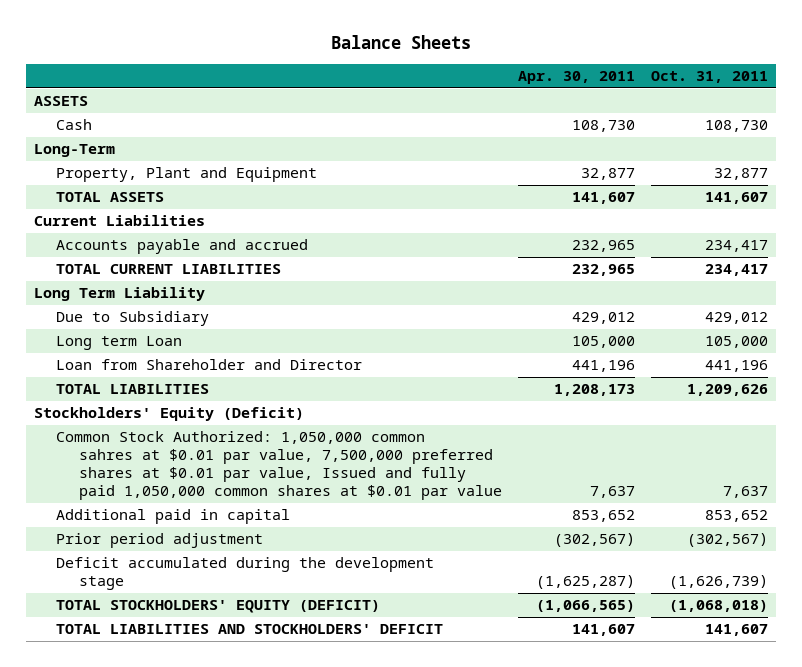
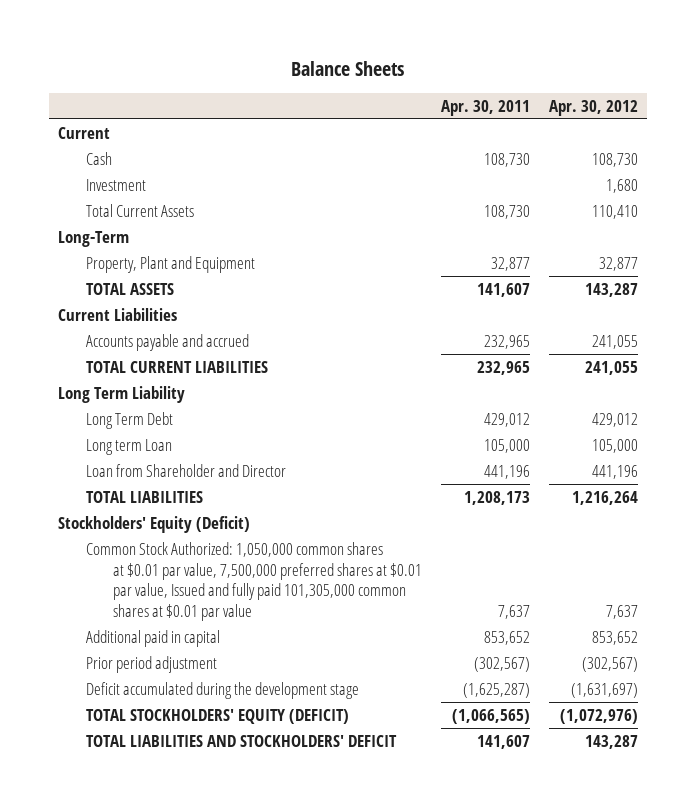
[650,71,768,84] Oct. 31, 2011 -> none
none -> [548,99,638,116] Apr. 30, 2012
[33,96,88,107] ASSETS -> none
none -> [58,127,111,140] Current
none -> [85,179,146,192] Investment
none -> [85,204,194,218] Total Current Assets
[56,311,210,327] Due to Subsidiary -> [85,412,173,430] Long Term Debt
[56,431,502,501] Common Stock Authorized: 1,050,000 common sahres at $0.01 par value, 7,500,000 preferred shares at $0.01 par value, Issued and fully paid 1,050,000 common shares at $0.01 par value -> [85,542,423,621] Common Stock Authorized: 1,050,000 common shares at $0.01 par value, 7,500,000 preferred shares at $0.01 par value, Issued and fully paid 101,305,000 common shares at $0.01 par value

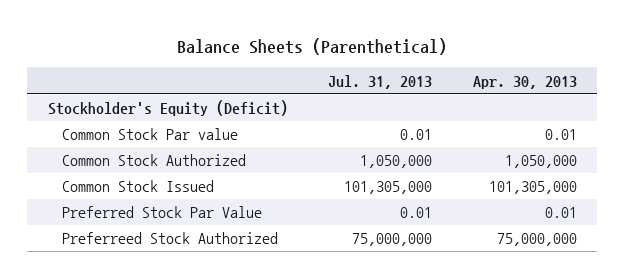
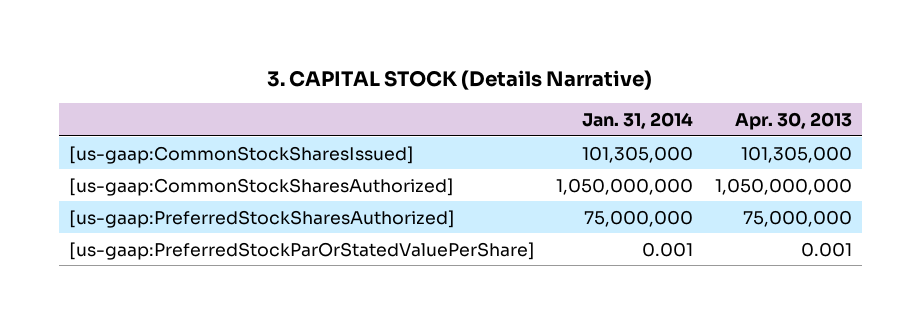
[177,37,448,55] Balance Sheets (Parenthetical) -> [267,69,653,90] 3. CAPITAL STOCK (Details Narrative)
[328,74,433,89] Jul. 31, 2013 -> none
none -> [582,111,694,129] Jan. 31, 2014
[47,100,288,117] Stockholder's Equity (Deficit) -> none
[62,128,239,141] Common Stock Par value -> none
[62,154,247,167] Common Stock Authorized -> none
[62,206,263,219] Preferred Stock Par Value -> none
[62,180,215,193] Common Stock Issued -> [69,145,415,164] [us-gaap:CommonStockSharesIssued]
none -> [69,177,455,196] [us-gaap:CommonStockSharesAuthorized]
[62,232,279,245] Preferreed Stock Authorized -> [69,209,456,228] [us-gaap:PreferredStockSharesAuthorized]
none -> [69,241,536,260] [us-gaap:PreferredStockParOrStatedValuePerShare]

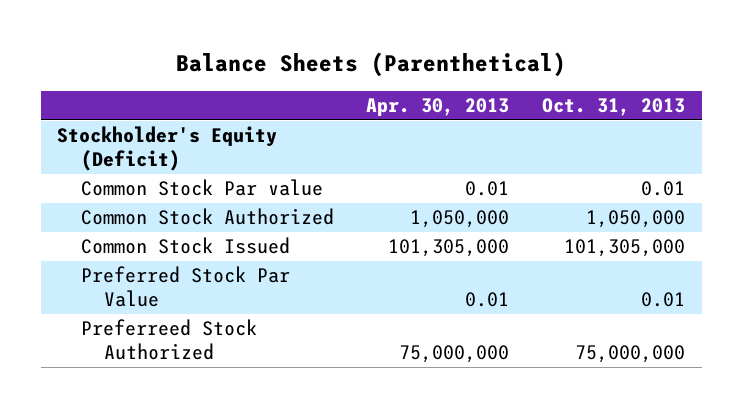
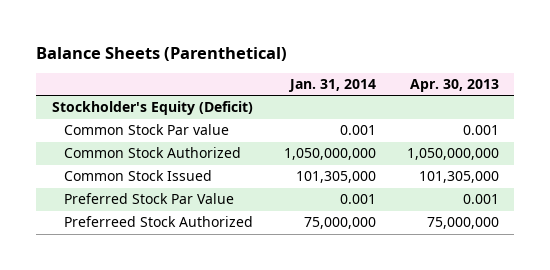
[542,98,686,117] Oct. 31, 2013 -> none
none -> [287,79,376,93] Jan. 31, 2014
[465,181,510,197] 0.01 -> [462,125,499,136] 0.001
[410,210,510,229] 1,050,000 -> [406,148,499,161] 1,050,000,000
[465,292,510,308] 0.01 -> [462,194,499,205] 0.001

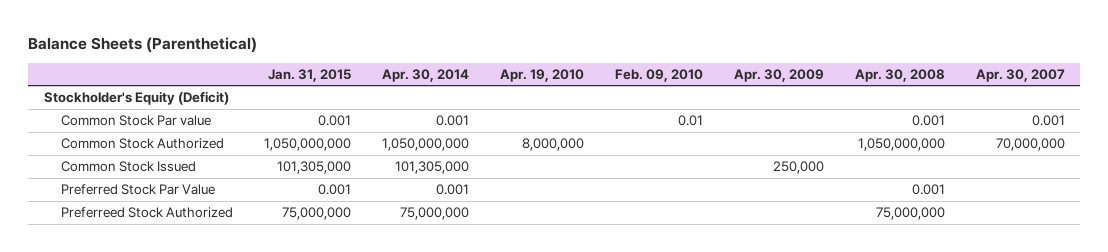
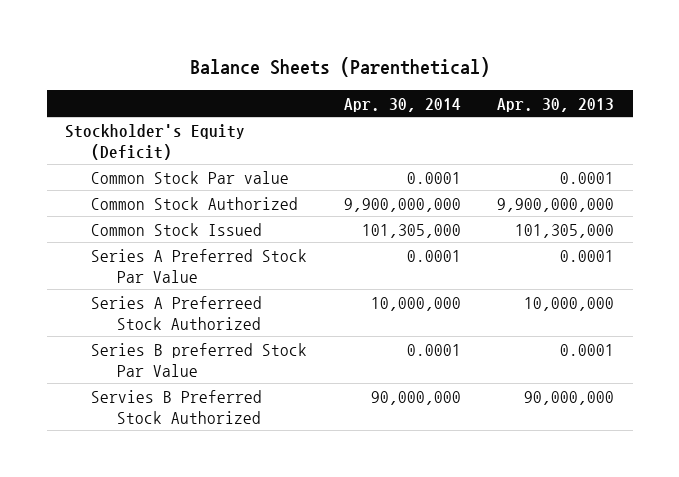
[268,68,352,82] Jan. 31, 2015 -> none
[499,68,584,82] Apr. 19, 2010 -> none
[614,68,703,82] Feb. 09, 2010 -> none
[733,68,824,82] Apr. 30, 2009 -> none
[854,68,945,82] Apr. 30, 2008 -> none
[975,68,1065,82] Apr. 30, 2007 -> none
none -> [497,97,615,112] Apr. 30, 2013
[435,115,469,127] 0.001 -> [406,171,461,184] 0.0001
[381,138,469,152] 1,050,000,000 -> [343,197,461,212] 9,900,000,000
[61,184,216,196] Preferred Stock Par Value -> [90,248,307,283] Series A Preferred Stock Par Value
[435,184,469,196] 0.001 -> [406,249,461,262] 0.0001
[61,207,234,219] Preferreed Stock Authorized -> [90,295,262,330] Series A Preferreed Stock Authorized
[399,207,469,221] 75,000,000 -> [370,296,461,311] 10,000,000
none -> [90,342,307,377] Series B preferred Stock Par Value
none -> [90,389,262,424] Servies B Preferred Stock Authorized

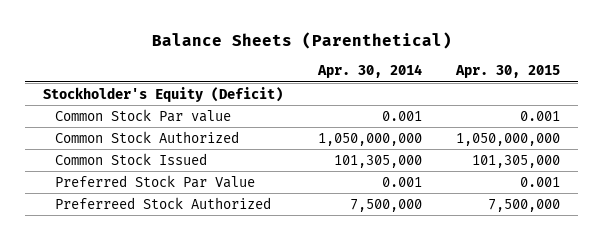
[497,97,615,112] Apr. 30, 2013 -> none
none -> [455,65,561,79] Apr. 30, 2015
[406,171,461,184] 0.0001 -> [381,110,422,121] 0.001
[343,197,461,212] 9,900,000,000 -> [317,132,422,146] 1,050,000,000
[90,342,307,377] Series B preferred Stock Par Value -> none
[90,389,262,424] Servies B Preferred Stock Authorized -> none
[90,248,307,283] Series A Preferred Stock Par Value -> [55,174,256,188] Preferred Stock Par Value
[406,249,461,262] 0.0001 -> [381,176,422,187] 0.001
[90,295,262,330] Series A Preferreed Stock Authorized -> [55,196,272,209] Preferreed Stock Authorized
[370,296,461,311] 10,000,000 -> [349,198,422,212] 7,500,000

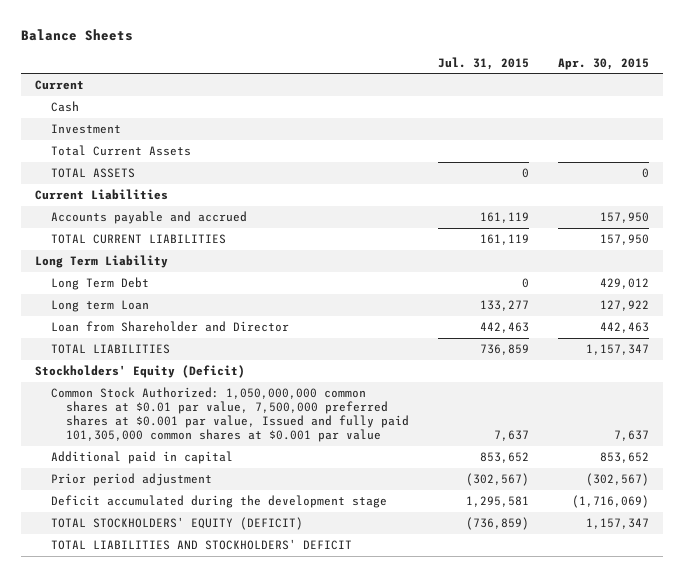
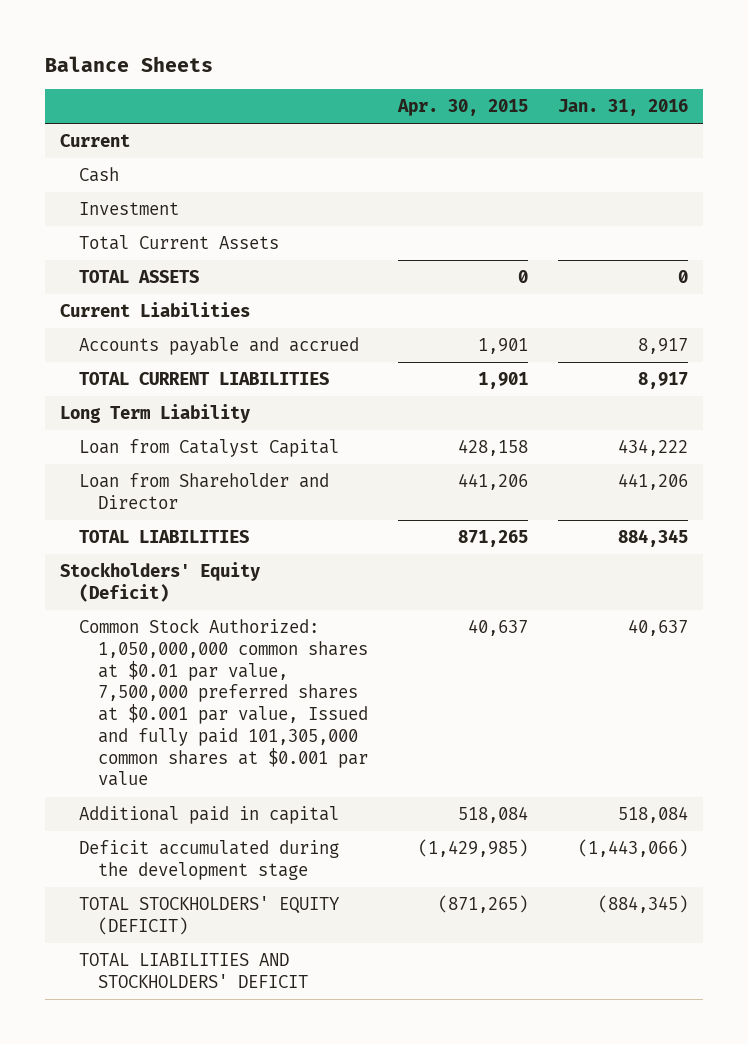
[437,56,529,70] Jul. 31, 2015 -> none
none -> [557,98,688,116] Jan. 31, 2016
[599,212,649,224] 157,950 -> [477,338,528,355] 1,901
[599,234,649,246] 157,950 -> [477,372,528,390] 1,901
[50,277,149,291] Long Term Debt -> none
[50,300,149,313] Long term Loan -> none
none -> [79,439,340,458] Loan from Catalyst Capital
[599,322,649,334] 442,463 -> [457,473,528,491] 441,206
[585,344,649,356] 1,157,347 -> [457,530,528,548] 871,265
[50,473,212,487] Prior period adjustment -> none
[613,430,649,442] 7,637 -> [467,619,528,637] 40,637
[599,452,649,464] 853,652 -> [457,806,528,824] 518,084
[571,495,649,509] (1,716,069) -> [417,839,528,858] (1,429,985)
[585,518,649,530] 1,157,347 -> [437,895,528,914] (871,265)

